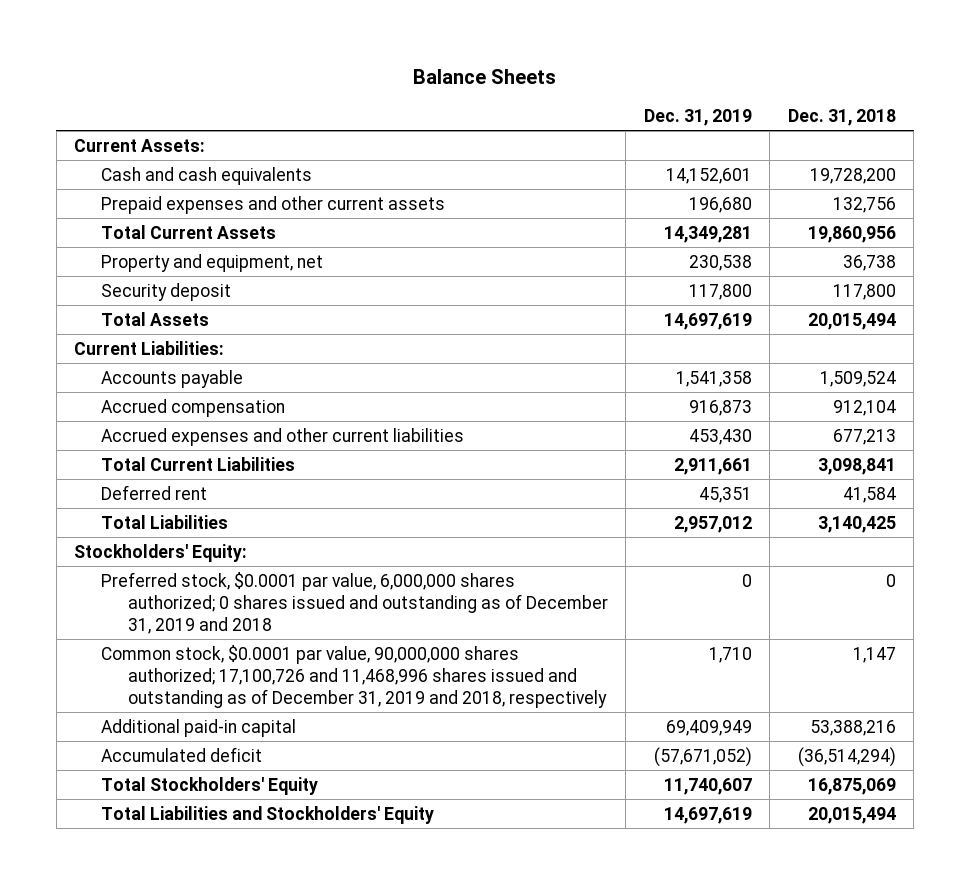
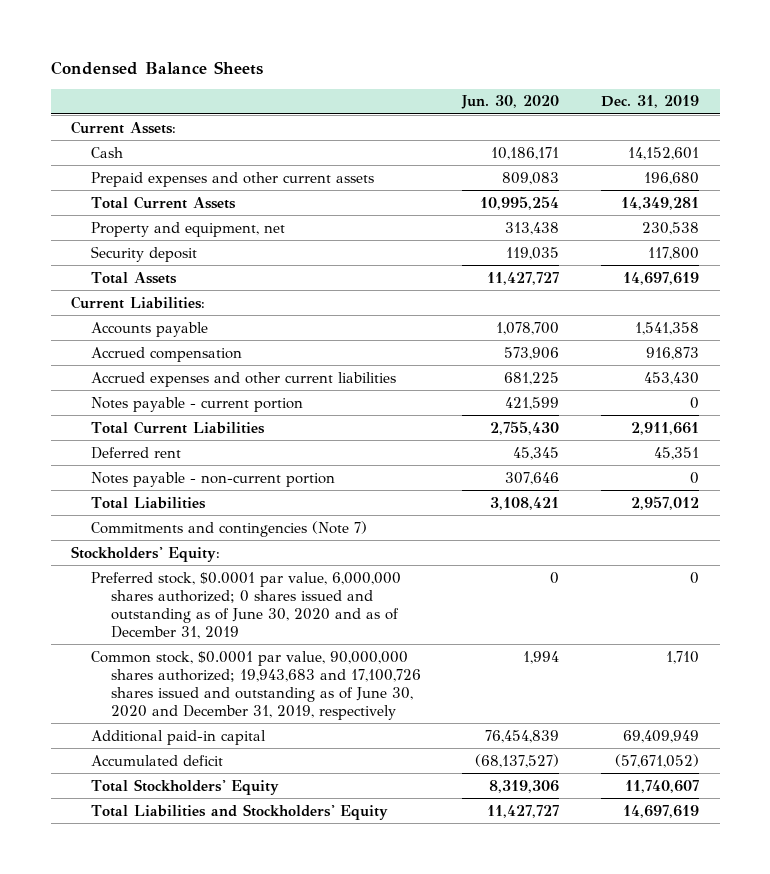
[413,68,557,84] Balance Sheets -> [50,60,263,75] Condensed Balance Sheets
[787,108,896,126] Dec. 31, 2018 -> none
none -> [461,95,560,110] Jun. 30, 2020
[101,166,313,185] Cash and cash equivalents -> [90,146,123,158] Cash
none -> [90,396,303,412] Notes payable - current portion
none -> [90,471,335,487] Notes payable - non-current portion
none -> [90,520,367,537] Commitments and contingencies (Note 7)
[101,571,609,634] Preferred stock, $0.0001 par value, 6,000,000 shares authorized; 0 shares issued and outstanding as of December 31, 2019 and 2018 -> [90,571,401,639] Preferred stock, $0.0001 par value, 6,000,000 shares authorized; 0 shares issued and outstanding as of June 30, 2020 and as of December 31, 2019
[101,644,608,708] Common stock, $0.0001 par value, 90,000,000 shares authorized; 17,100,726 and 11,468,996 shares issued and outstanding as of December 31, 2019 and 2018, respectively -> [90,650,421,720] Common stock, $0.0001 par value, 90,000,000 shares authorized; 19,943,683 and 17,100,726 shares issued and outstanding as of June 30, 2020 and December 31, 2019, respectively

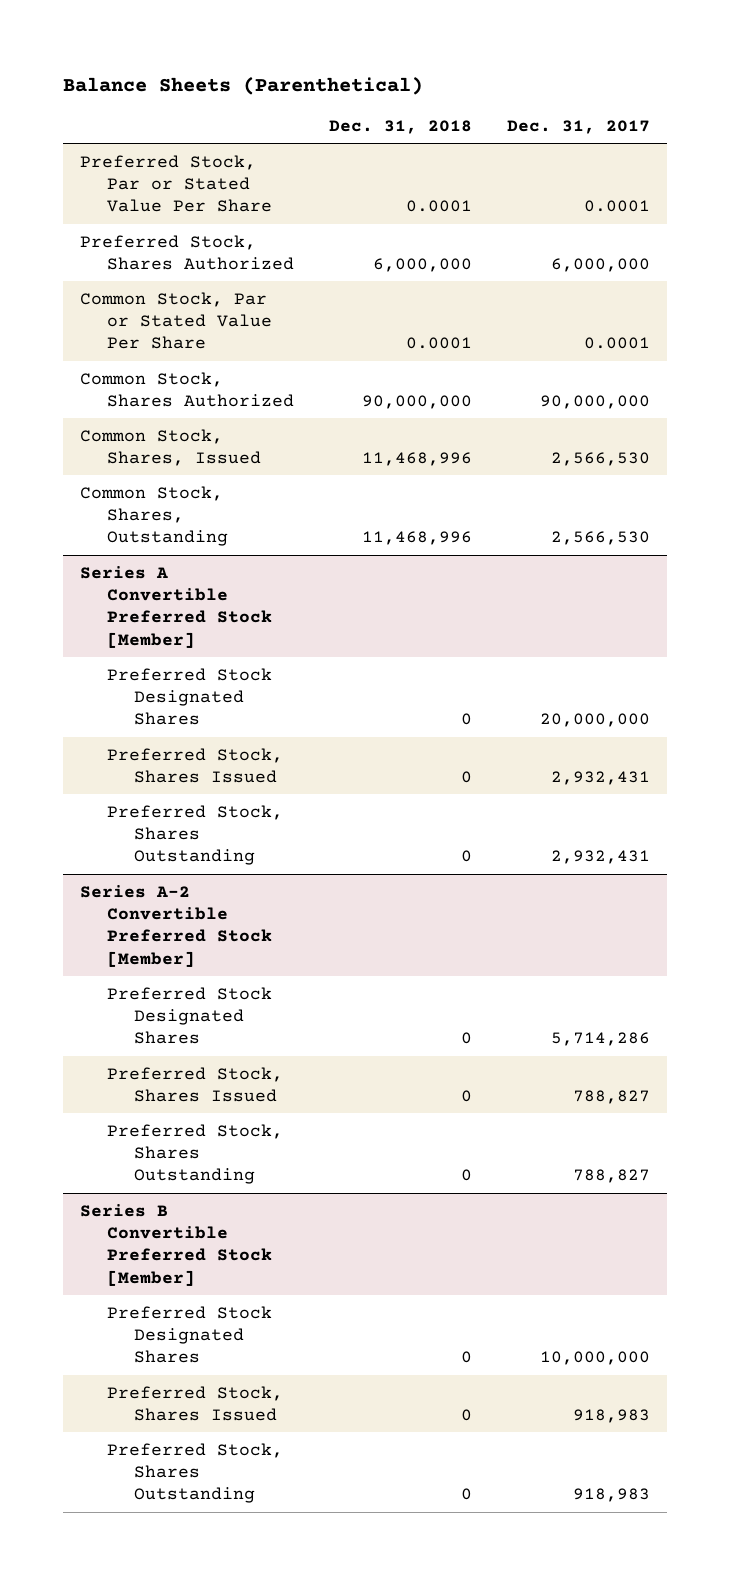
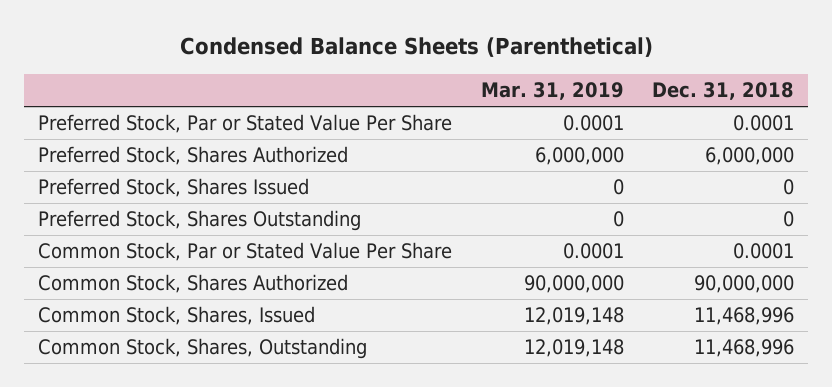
[62,76,423,95] Balance Sheets (Parenthetical) -> [180,37,654,58] Condensed Balance Sheets (Parenthetical)
[506,120,650,135] Dec. 31, 2017 -> none
none -> [480,81,624,100] Mar. 31, 2019
none -> [38,178,310,198] Preferred Stock, Shares Issued
none -> [38,210,362,232] Preferred Stock, Shares Outstanding
[80,565,273,648] Series A Convertible Preferred Stock [Member] -> none
[107,667,273,726] Preferred Stock Designated Shares -> none
[107,747,284,784] Preferred Stock, Shares Issued -> none
[107,804,284,866] Preferred Stock, Shares Outstanding -> none
[80,884,273,967] Series A-2 Convertible Preferred Stock [Member] -> none
[107,986,273,1045] Preferred Stock Designated Shares -> none
[107,1066,284,1103] Preferred Stock, Shares Issued -> none
[107,1123,284,1185] Preferred Stock, Shares Outstanding -> none
[80,1203,273,1286] Series B Convertible Preferred Stock [Member] -> none
[107,1305,273,1364] Preferred Stock Designated Shares -> none
[107,1385,284,1422] Preferred Stock, Shares Issued -> none
[107,1442,284,1504] Preferred Stock, Shares Outstanding -> none

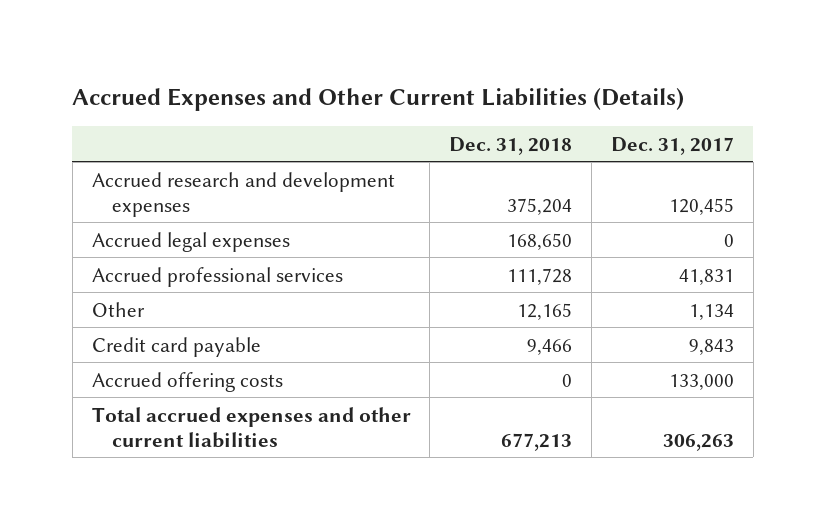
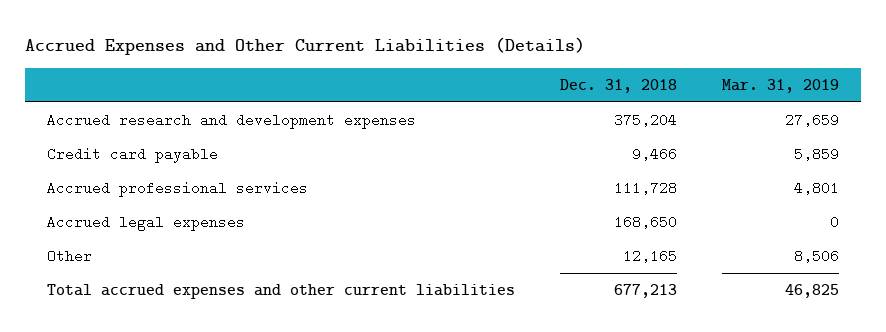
[611,136,735,155] Dec. 31, 2017 -> none
none -> [721,78,839,93] Mar. 31, 2019
[91,336,261,357] Credit card payable -> [47,146,219,163] Credit card payable
[91,231,290,252] Accrued legal expenses -> [47,214,246,231] Accrued legal expenses
[91,371,283,392] Accrued offering costs -> none

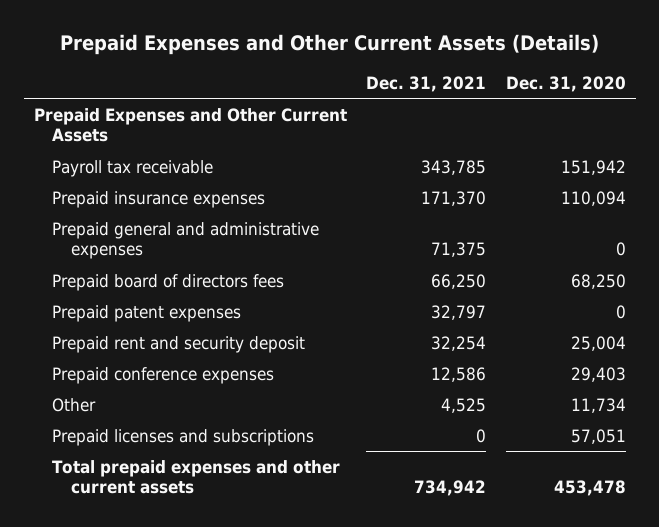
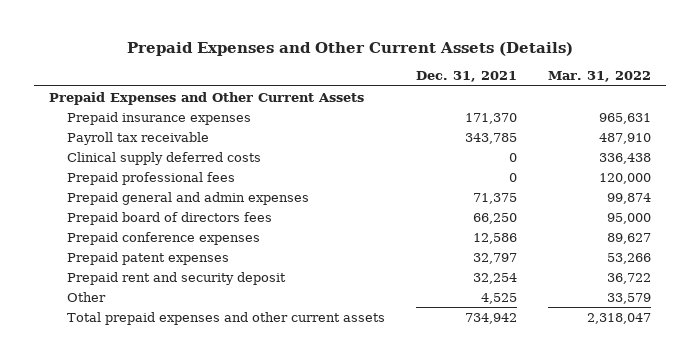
[505,76,626,93] Dec. 31, 2020 -> none
none -> [547,71,651,83] Mar. 31, 2022
[52,159,214,177] Payroll tax receivable -> [66,131,209,145] Payroll tax receivable
none -> [66,151,261,165] Clinical supply deferred costs
none -> [66,171,235,185] Prepaid professional fees
[52,221,320,260] Prepaid general and administrative expenses -> [66,191,309,205] Prepaid general and admin expenses
[52,366,275,384] Prepaid conference expenses -> [66,231,260,245] Prepaid conference expenses
[52,428,315,446] Prepaid licenses and subscriptions -> none

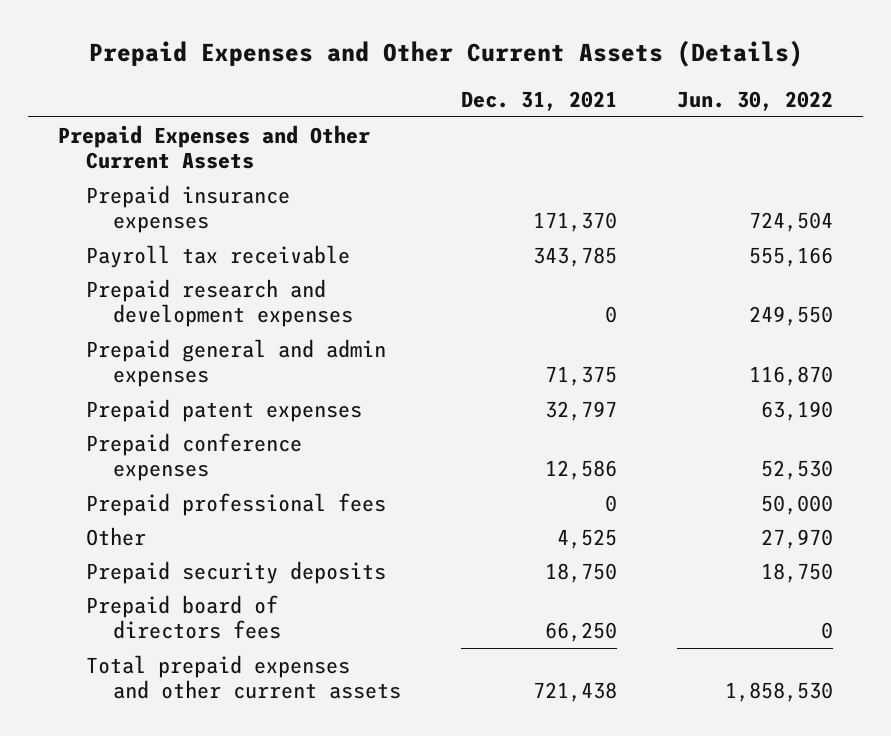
[547,71,651,83] Mar. 31, 2022 -> none
none -> [677,91,834,112] Jun. 30, 2022
[66,151,261,165] Clinical supply deferred costs -> none
none -> [85,278,354,328] Prepaid research and development expenses
[66,271,286,285] Prepaid rent and security deposit -> none
[66,231,260,245] Prepaid conference expenses -> [85,432,302,482] Prepaid conference expenses
[66,171,235,185] Prepaid professional fees -> [85,492,386,516] Prepaid professional fees
none -> [85,560,386,584] Prepaid security deposits
[66,211,272,225] Prepaid board of directors fees -> [85,594,282,640] Prepaid board of directors fees
[464,312,517,324] 734,942 -> [533,682,618,703] 721,438

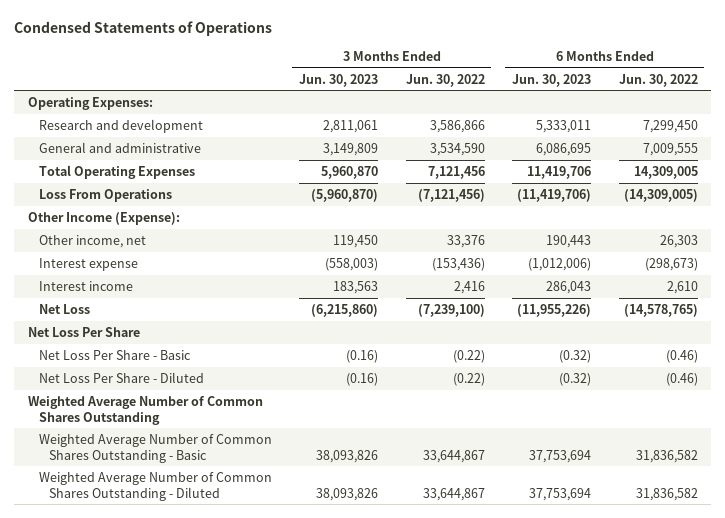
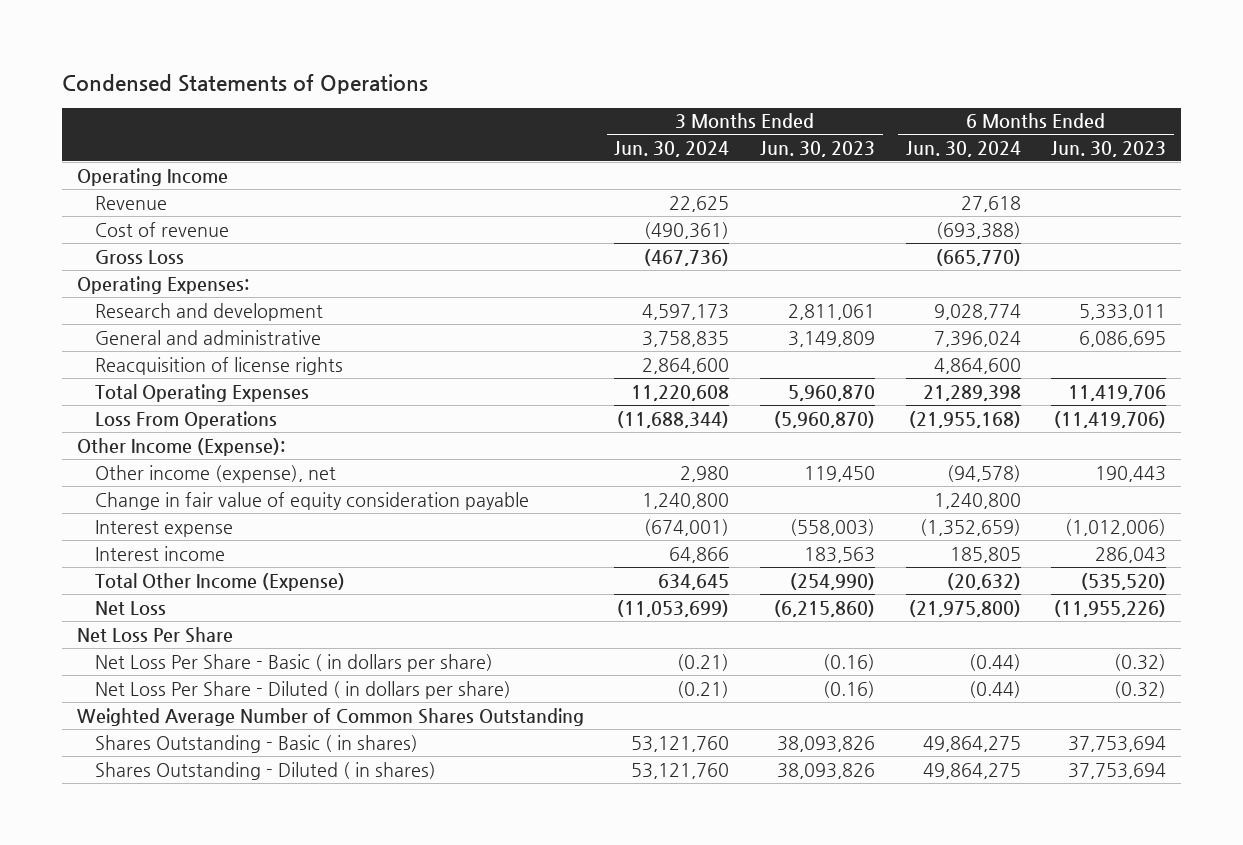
[405,73,485,87] Jun. 30, 2022 -> none
[618,73,698,87] Jun. 30, 2022 -> none
none -> [614,141,730,158] Jun. 30, 2024
none -> [905,141,1021,158] Jun. 30, 2024
none -> [76,167,228,186] Operating Income
none -> [94,195,167,210] Revenue
none -> [94,221,229,237] Cost of revenue
none -> [94,249,184,264] Gross Loss
none -> [94,356,343,375] Reacquisition of license rights
[38,234,146,248] Other income, net -> [94,464,336,483] Other income (expense), net
none -> [94,491,529,510] Change in fair value of equity consideration payable
none -> [94,572,345,591] Total Other Income (Expense)
[38,349,191,360] Net Loss Per Share - Basic -> [94,653,493,672] Net Loss Per Share - Basic ( in dollars per share)
[38,371,204,383] Net Loss Per Share - Diluted -> [94,680,511,699] Net Loss Per Share - Diluted ( in dollars per share)
[38,433,272,463] Weighted Average Number of Common Shares Outstanding - Basic -> [94,734,418,753] Shares Outstanding - Basic ( in shares)
[38,471,272,501] Weighted Average Number of Common Shares Outstanding - Diluted -> [94,761,436,780] Shares Outstanding - Diluted ( in shares)

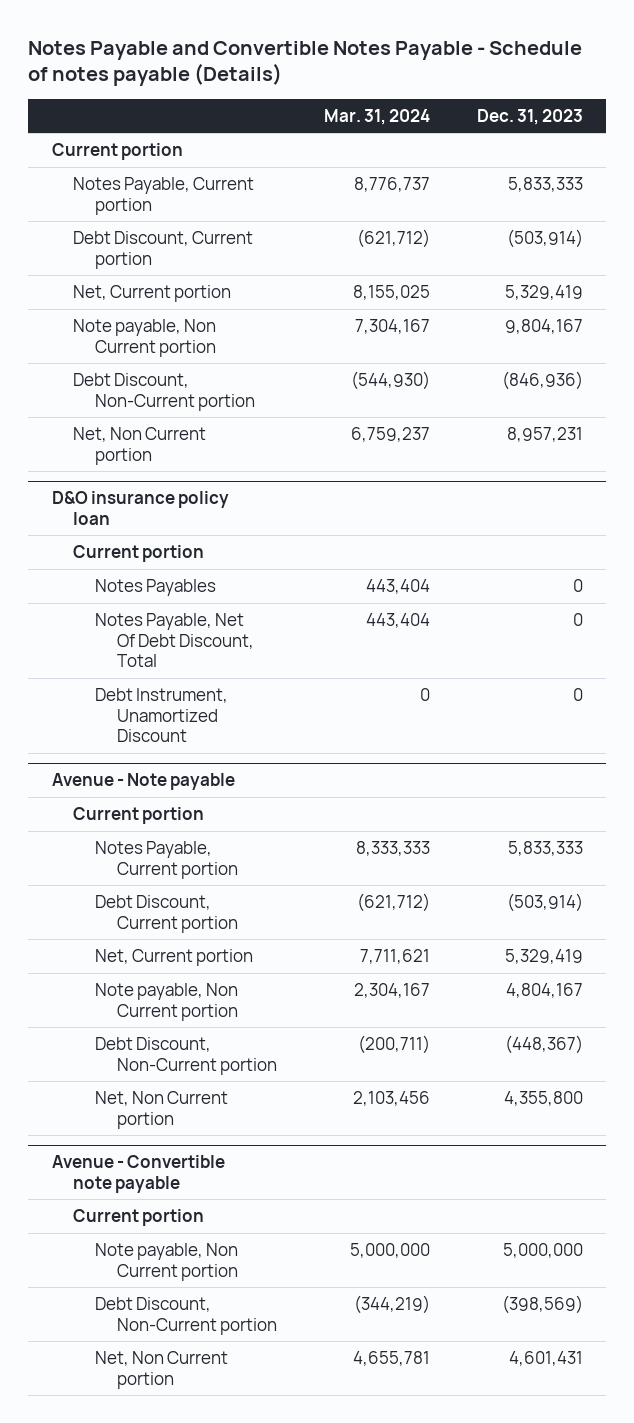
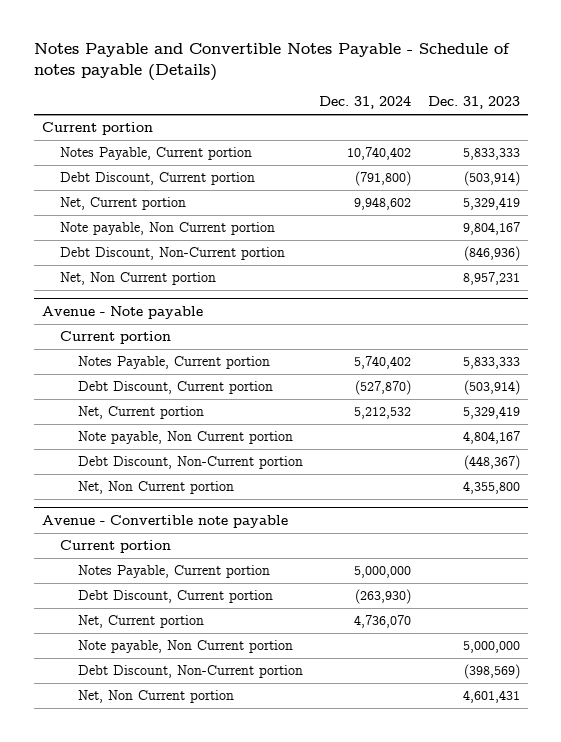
[323,108,430,125] Mar. 31, 2024 -> none
none -> [319,96,412,110] Dec. 31, 2024
[51,491,229,525] D&O insurance policy loan -> none
[73,545,205,563] Current portion -> none
[95,579,217,597] Notes Payables -> none
[95,613,254,668] Notes Payable, Net Of Debt Discount, Total -> none
[95,688,229,743] Debt Instrument, Unamortized Discount -> none
none -> [78,565,271,579] Notes Payable, Current portion
none -> [78,590,274,604] Debt Discount, Current portion
none -> [78,615,205,629] Net, Current portion

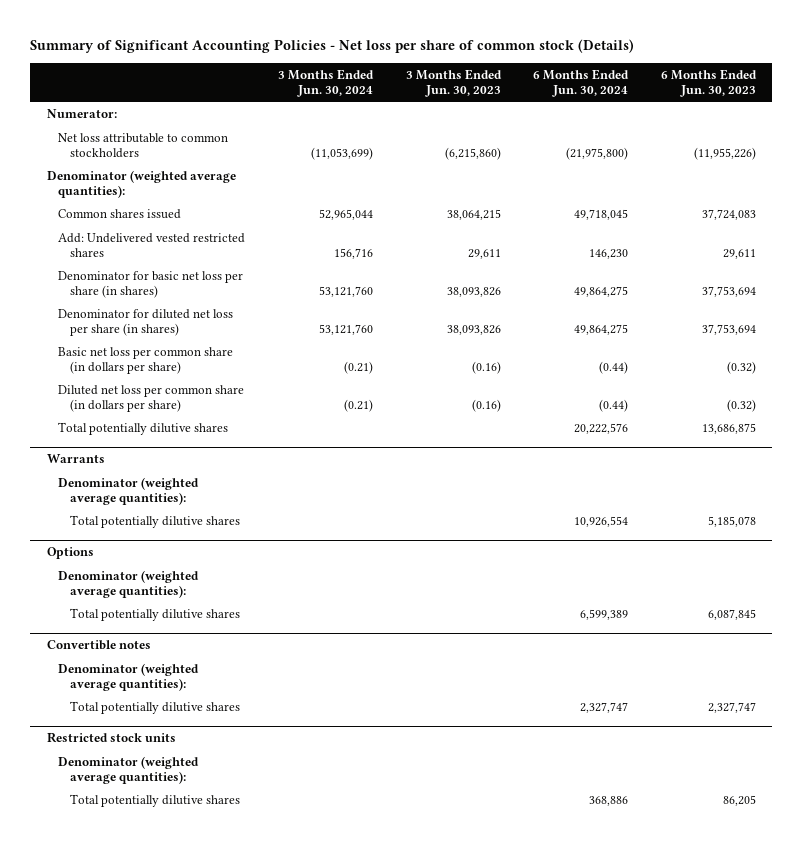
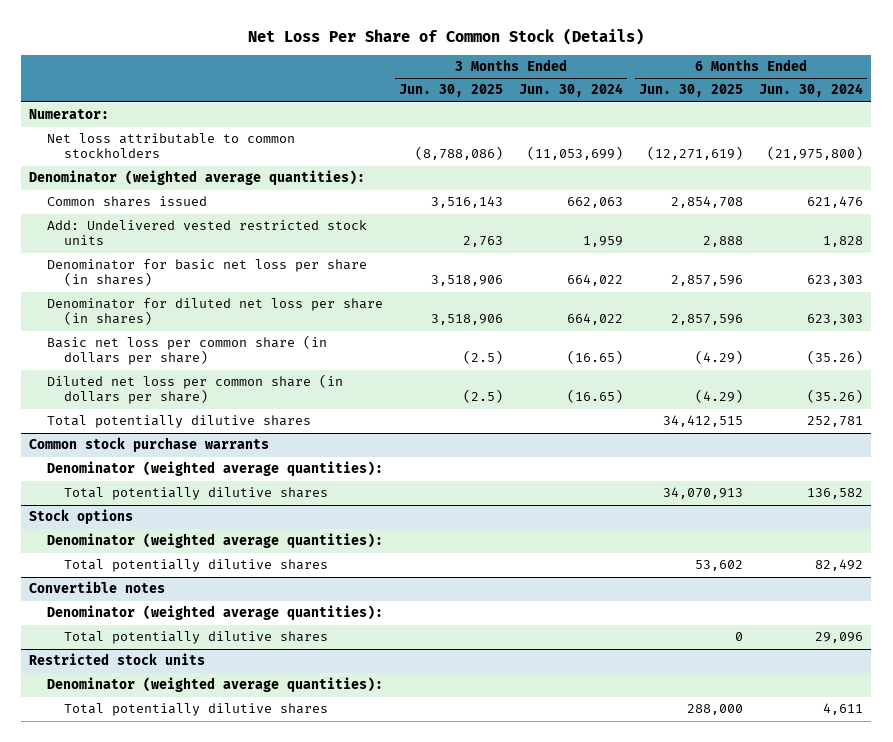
[30,39,635,54] Summary of Significant Accounting Policies - Net loss per share of common stock (Details) -> [248,27,645,45] Net Loss Per Share of Common Stock (Details)
[405,68,502,97] 3 Months Ended Jun. 30, 2023 -> none
[660,68,757,97] 6 Months Ended Jun. 30, 2023 -> none
none -> [398,84,503,98] Jun. 30, 2025
none -> [639,84,744,98] Jun. 30, 2025
[318,208,373,220] 52,965,044 -> [567,197,624,209] 662,063
[574,208,629,220] 49,718,045 -> [807,196,864,209] 621,476
[58,232,246,257] Add: Undelivered vested restricted shares -> [46,220,367,246] Add: Undelivered vested restricted stock units
[333,247,373,259] 156,716 -> [583,236,624,248] 1,959
[589,248,629,259] 146,230 -> [823,236,864,248] 1,828
[318,285,373,297] 53,121,760 -> [567,274,624,287] 664,022
[574,285,629,297] 49,864,275 -> [807,275,864,287] 623,303
[318,323,373,335] 53,121,760 -> [567,313,624,326] 664,022
[574,323,629,335] 49,864,275 -> [807,314,864,326] 623,303
[343,360,373,374] (0.21) -> [567,350,624,365] (16.65)
[599,360,629,374] (0.44) -> [807,350,864,365] (35.26)
[343,398,373,412] (0.21) -> [567,389,624,404] (16.65)
[599,398,629,412] (0.44) -> [807,389,864,404] (35.26)
[574,422,629,434] 20,222,576 -> [807,416,864,428] 252,781
[46,454,105,464] Warrants -> [29,437,270,453] Common stock purchase warrants
[574,515,629,527] 10,926,554 -> [807,488,864,500] 136,582
[46,547,94,560] Options -> [29,509,134,525] Stock options
[580,608,629,620] 6,599,389 -> [815,559,864,572] 82,492
[580,701,629,713] 2,327,747 -> [815,632,864,644] 29,096
[589,795,629,806] 368,886 -> [823,703,864,716] 4,611

